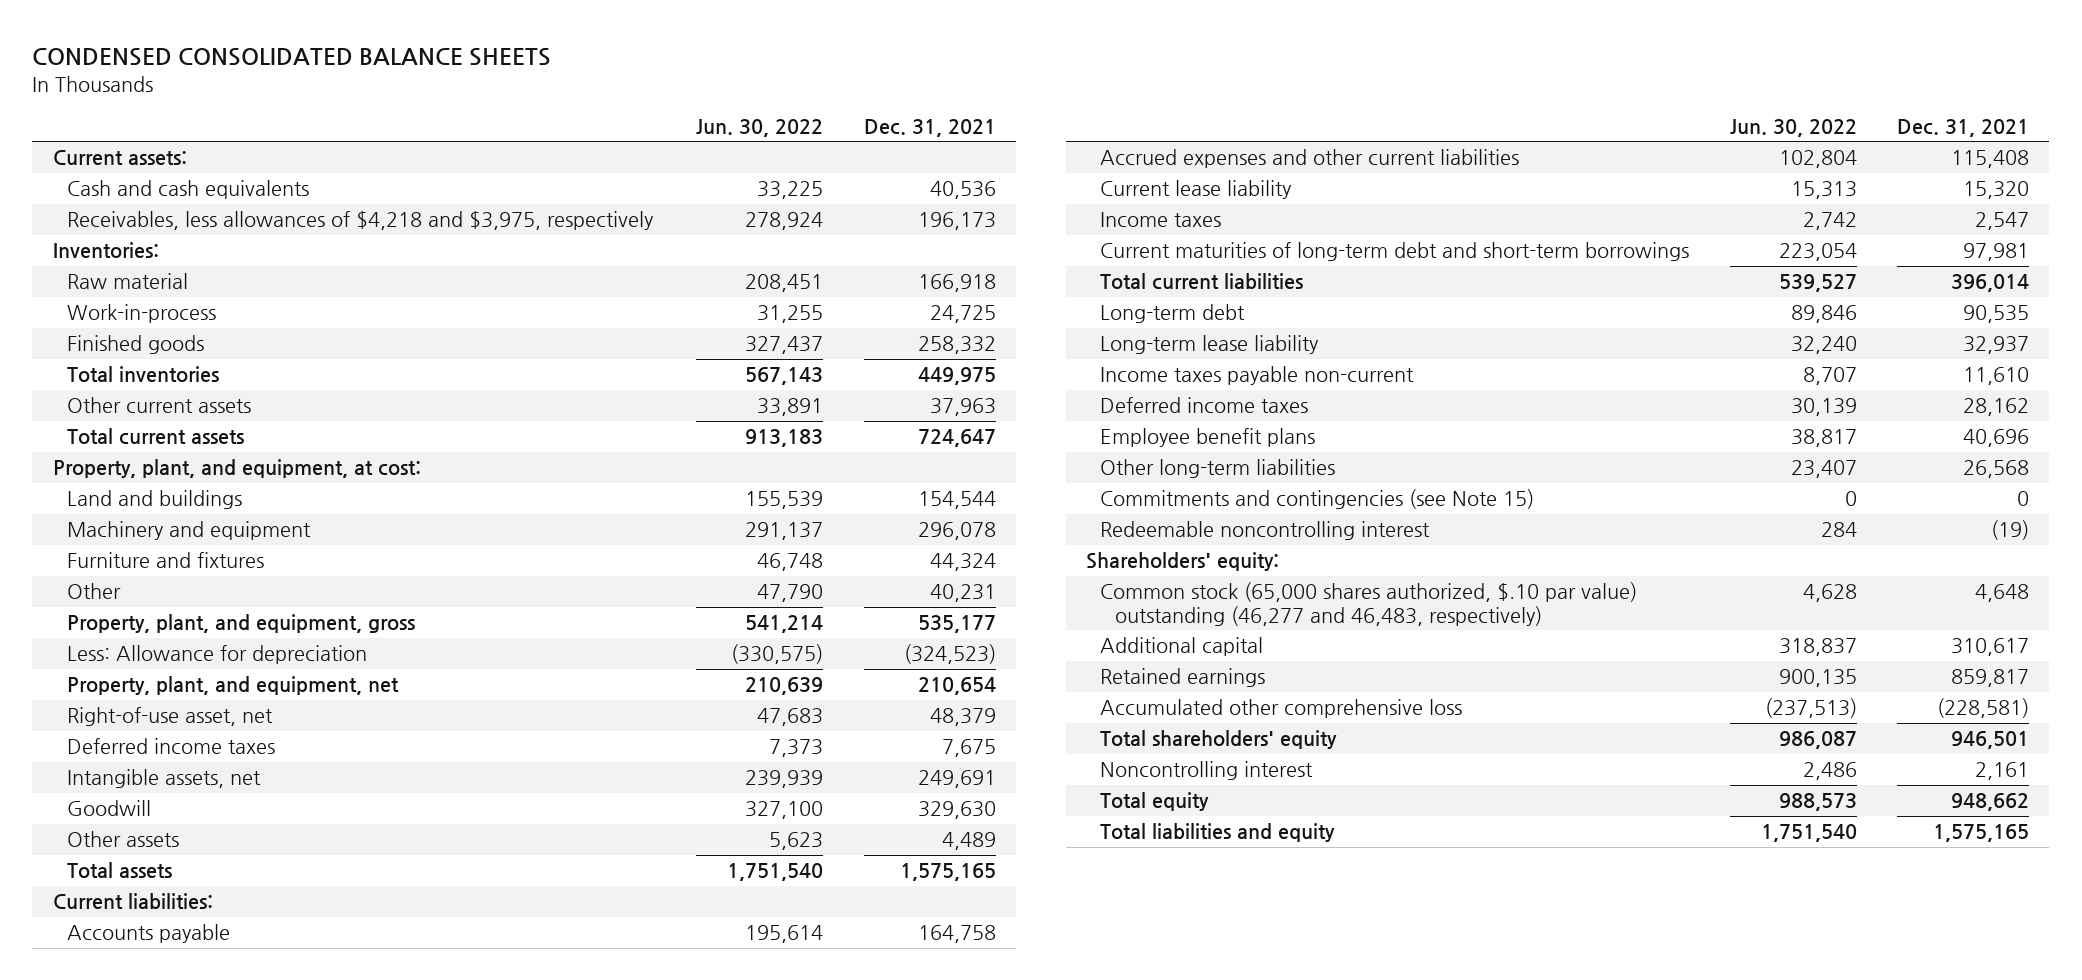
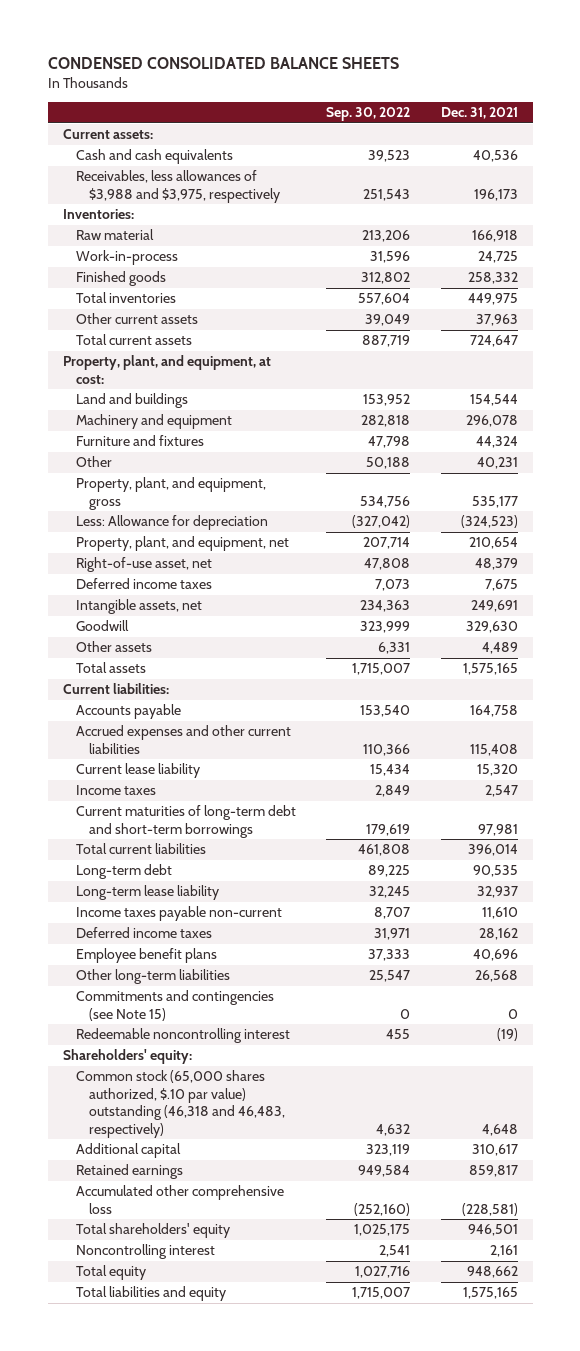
[696,118,824,137] Jun. 30, 2022 -> none
none -> [326,107,411,122] Sep. 30, 2022
[66,211,654,231] Receivables, less allowances of $4,218 and $3,975, respectively -> [75,170,280,203] Receivables, less allowances of $3,988 and $3,975, respectively
[1100,582,1638,626] Common stock (65,000 shares authorized, $.10 par value) outstanding (46,277 and 46,483, respectively) -> [75,1070,285,1138] Common stock (65,000 shares authorized, $.10 par value) outstanding (46,318 and 46,483, respectively)

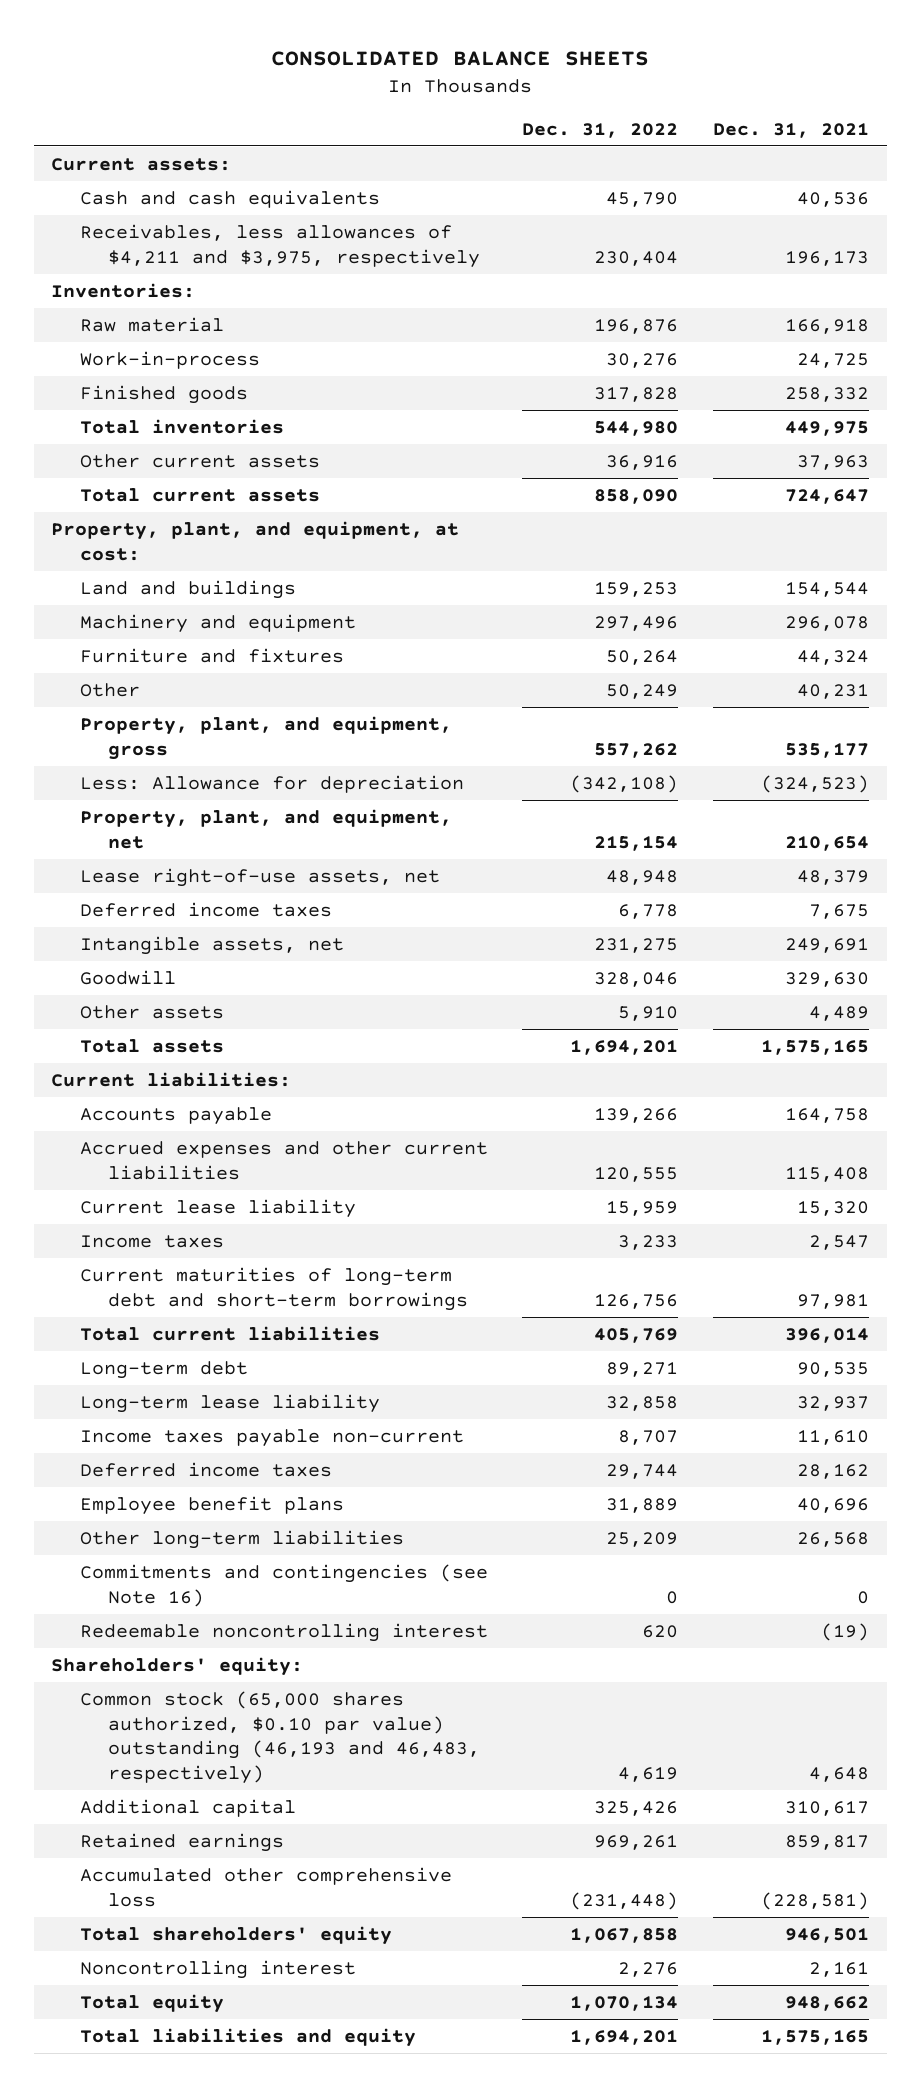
[47,57,399,70] CONDENSED CONSOLIDATED BALANCE SHEETS -> [271,50,650,66] CONSOLIDATED BALANCE SHEETS
[326,107,411,122] Sep. 30, 2022 -> none
none -> [522,122,679,138] Dec. 31, 2022
[75,170,280,203] Receivables, less allowances of $3,988 and $3,975, respectively -> [79,224,480,268] Receivables, less allowances of $4,211 and $3,975, respectively
[75,557,212,573] Right-of-use asset, net -> [79,868,440,888] Lease right-of-use assets, net
[75,990,274,1021] Commitments and contingencies (see Note 15) -> [79,1564,488,1607] Commitments and contingencies (see Note 16)
[75,1070,285,1138] Common stock (65,000 shares authorized, $.10 par value) outstanding (46,318 and 46,483, respectively) -> [79,1691,480,1784] Common stock (65,000 shares authorized, $0.10 par value) outstanding (46,193 and 46,483, respectively)

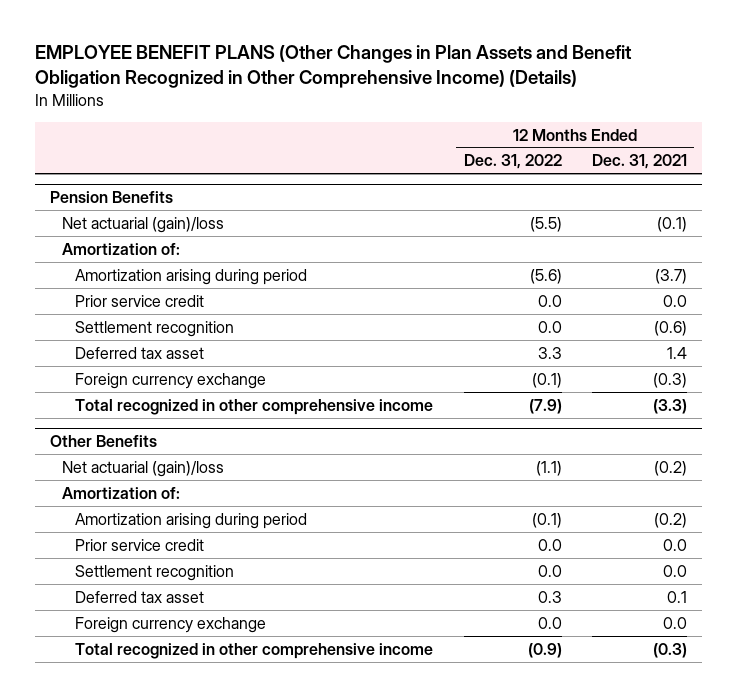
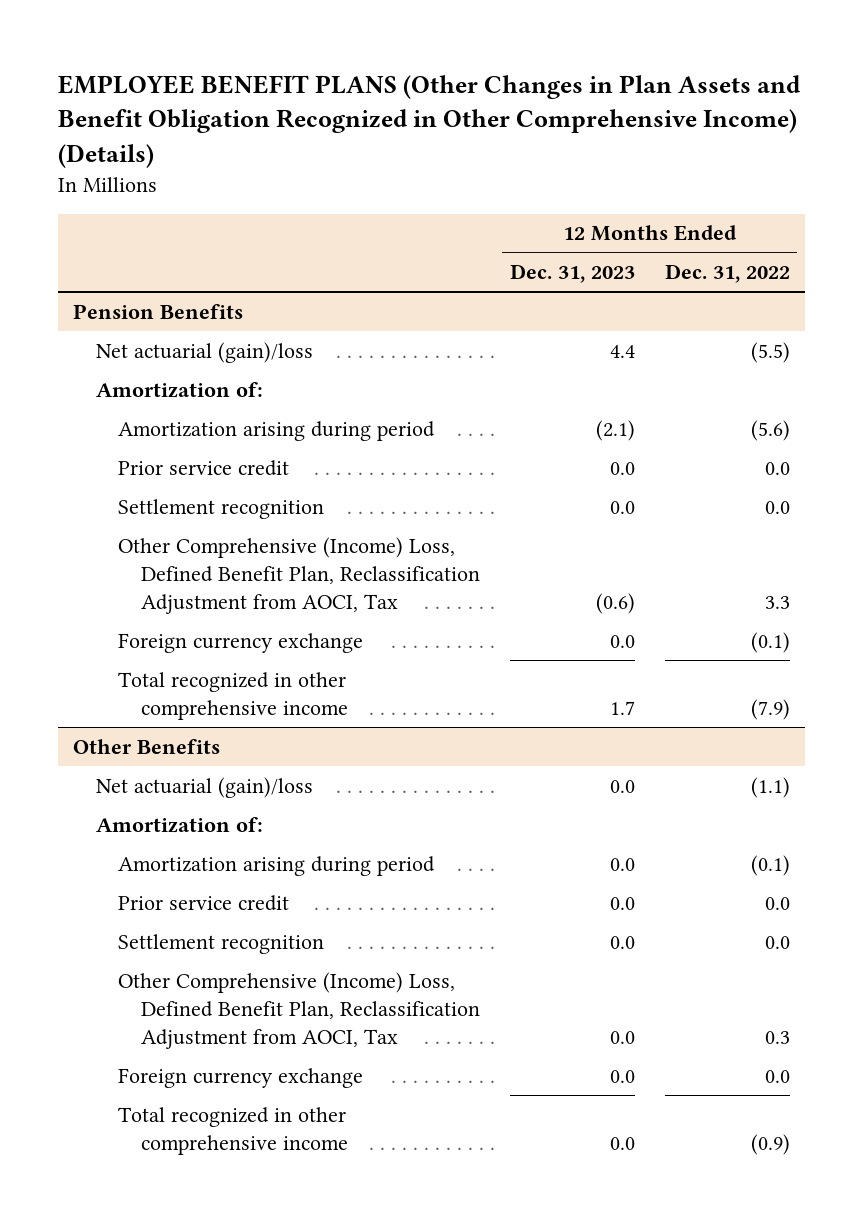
[591,154,687,170] Dec. 31, 2021 -> none
none -> [509,264,635,284] Dec. 31, 2023
[75,346,205,359] Deferred tax asset -> [118,536,480,614] Other Comprehensive (Income) Loss, Defined Benefit Plan, Reclassification Adjustment from AOCI, Tax
[75,590,205,603] Deferred tax asset -> [118,971,480,1049] Other Comprehensive (Income) Loss, Defined Benefit Plan, Reclassification Adjustment from AOCI, Tax

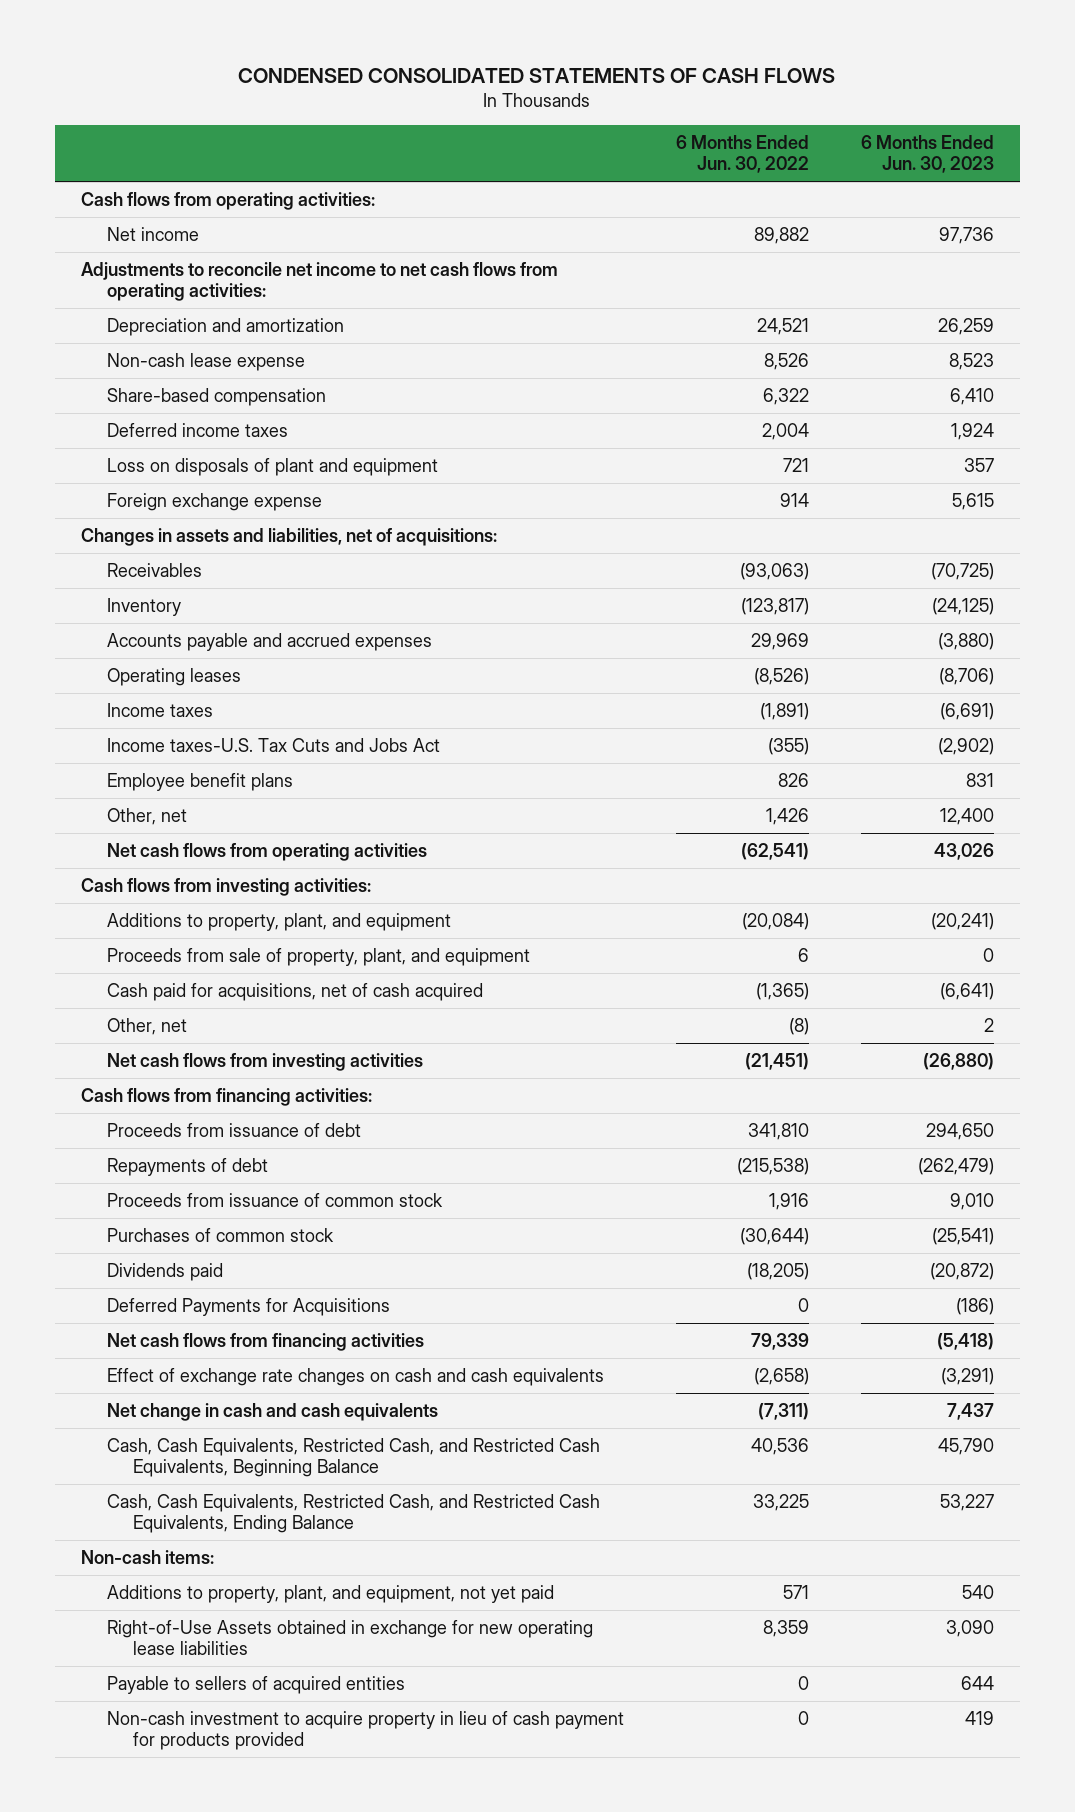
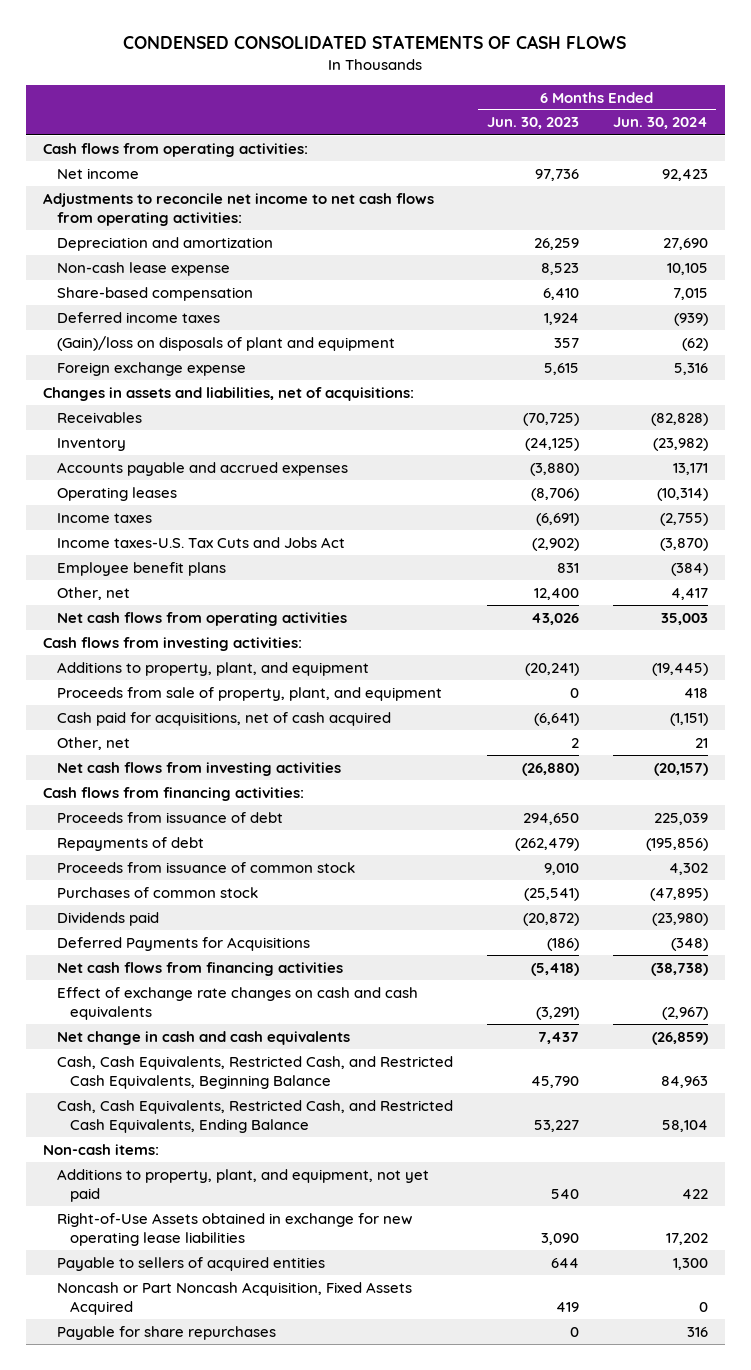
[675,134,809,174] 6 Months Ended Jun. 30, 2022 -> none
none -> [612,117,708,130] Jun. 30, 2024
[106,457,438,476] Loss on disposals of plant and equipment -> [56,335,395,351] (Gain)/loss on disposals of plant and equipment
[106,1710,624,1751] Non-cash investment to acquire property in lieu of cash payment for products provided -> [56,1281,412,1315] Noncash or Part Noncash Acquisition, Fixed Assets Acquired
none -> [56,1325,276,1340] Payable for share repurchases

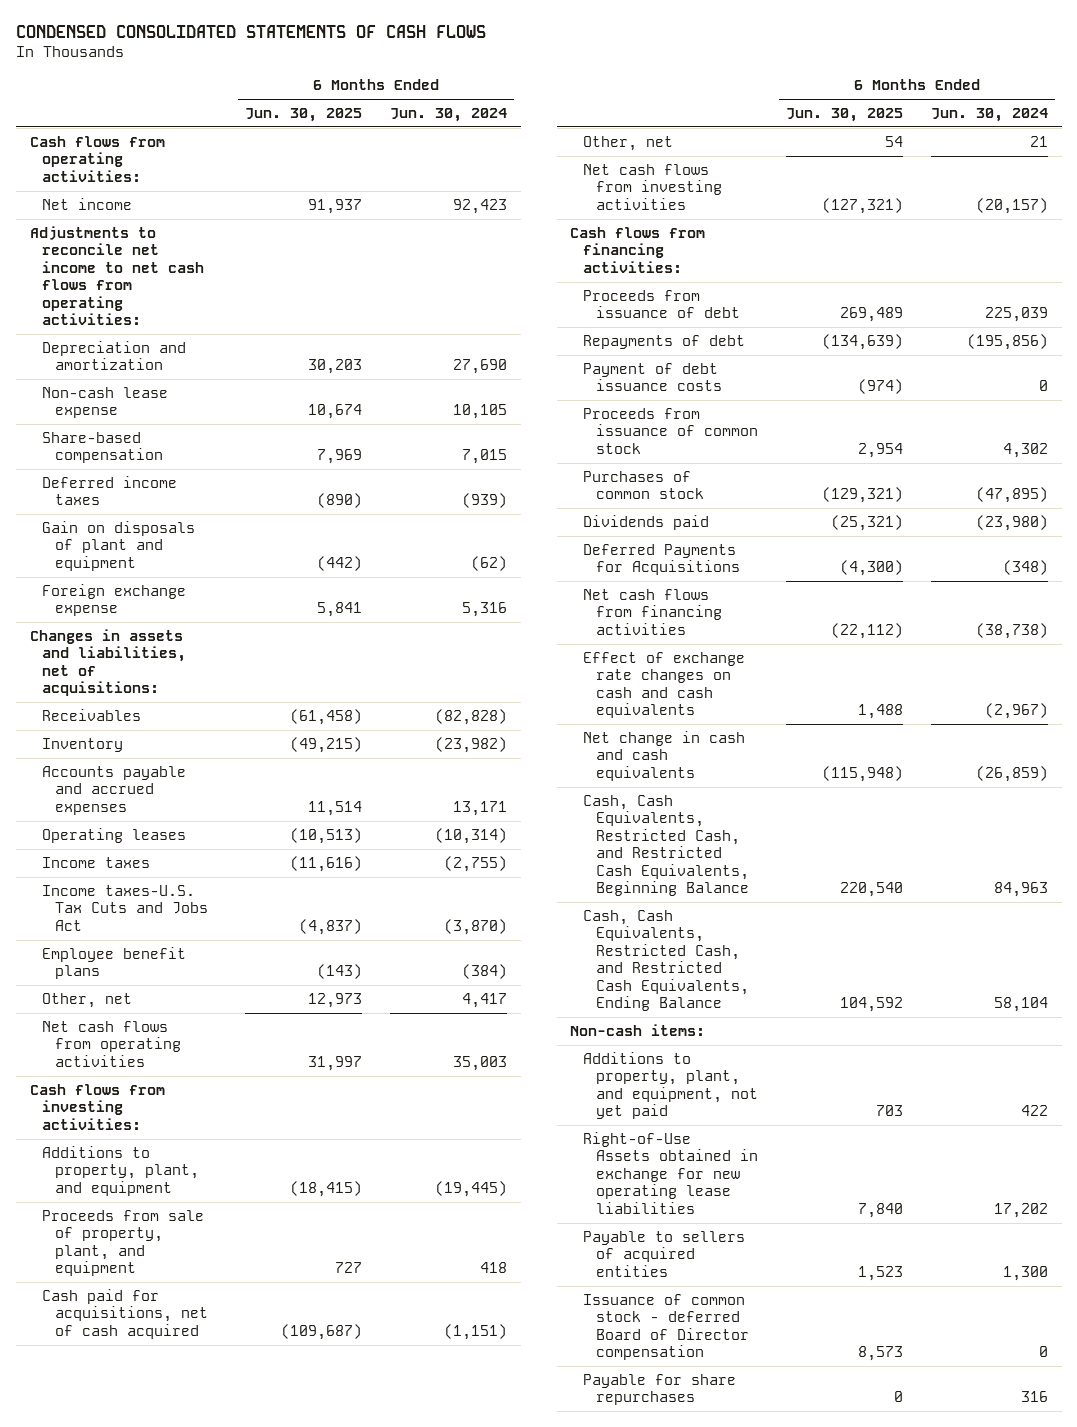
[486,117,579,130] Jun. 30, 2023 -> none
none -> [244,107,362,122] Jun. 30, 2025
[56,335,395,351] (Gain)/loss on disposals of plant and equipment -> [42,520,196,571] Gain on disposals of plant and equipment
none -> [583,362,722,392] Payment of debt issuance costs
[56,1281,412,1315] Noncash or Part Noncash Acquisition, Fixed Assets Acquired -> none
none -> [583,1293,749,1361] Issuance of common stock - deferred Board of Director compensation

